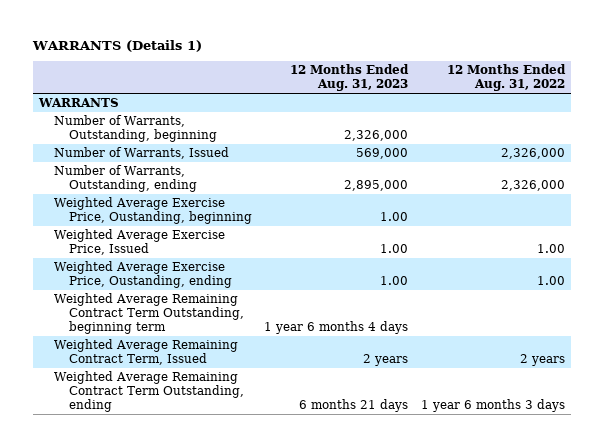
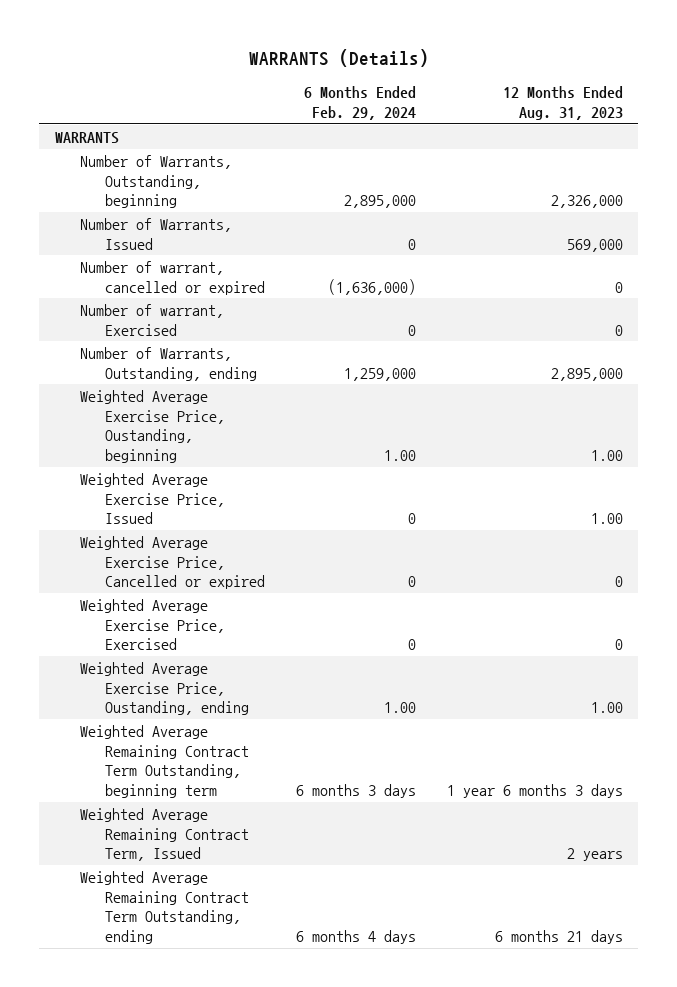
[31,40,202,53] WARRANTS (Details 1) -> [248,49,429,68] WARRANTS (Details)
[446,64,566,92] 12 Months Ended Aug. 31, 2022 -> none
none -> [303,86,416,121] 6 Months Ended Feb. 29, 2024
none -> [79,261,265,295] Number of warrant, cancelled or expired
none -> [79,304,224,336] Number of warrant, Exercised
none -> [79,536,265,590] Weighted Average Exercise Price, Cancelled or expired
none -> [79,599,225,651] Weighted Average Exercise Price, Exercised
[264,320,409,334] 1 year 6 months 4 days -> [446,784,623,799] 1 year 6 months 3 days

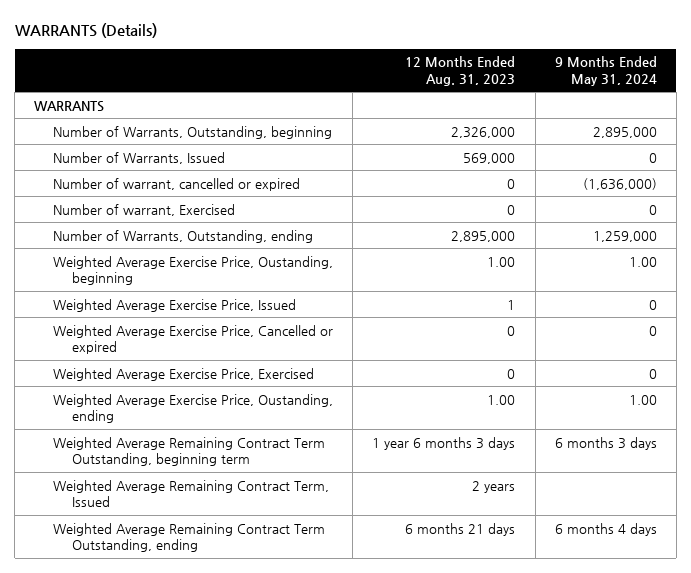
[303,86,416,121] 6 Months Ended Feb. 29, 2024 -> none
none -> [554,56,657,86] 9 Months Ended May 31, 2024
[590,513,623,525] 1.00 -> [507,299,516,310] 1

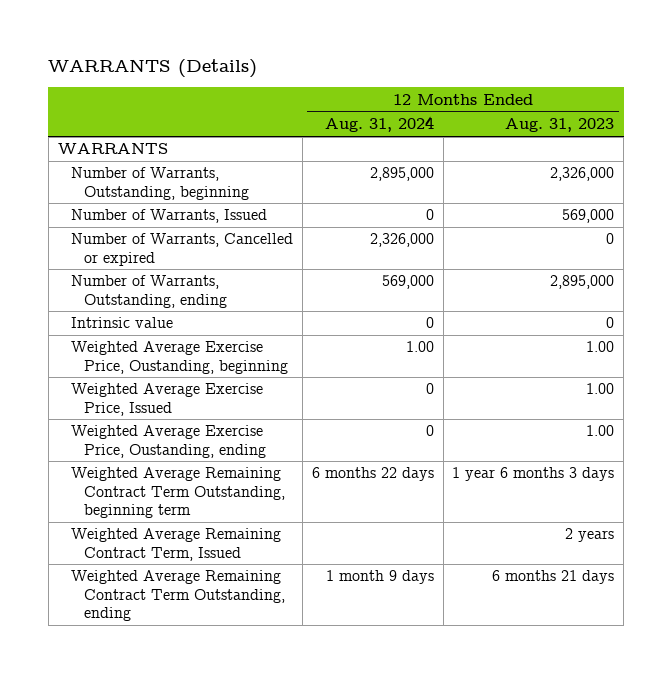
[554,56,657,86] 9 Months Ended May 31, 2024 -> none
none -> [324,116,434,133] Aug. 31, 2024
[53,203,236,216] Number of warrant, Exercised -> none
[53,177,301,191] Number of warrant, cancelled or expired -> [70,233,293,266] Number of Warrants, Cancelled or expired
none -> [70,317,173,329] Intrinsic value
[53,324,334,355] Weighted Average Exercise Price, Cancelled or expired -> none
[53,367,315,381] Weighted Average Exercise Price, Exercised -> none
[507,299,516,310] 1 -> [586,383,615,395] 1.00

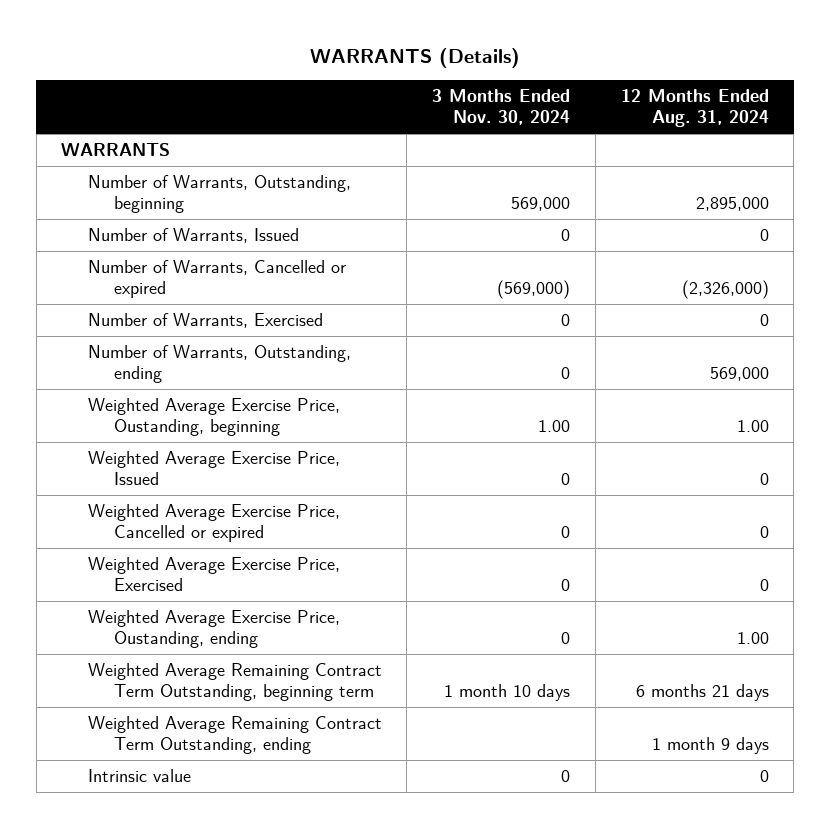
[505,118,615,133] Aug. 31, 2023 -> none
none -> [432,89,571,126] 3 Months Ended Nov. 30, 2024
[369,233,434,248] 2,326,000 -> [681,279,769,299] (2,326,000)
none -> [87,312,323,328] Number of Warrants, Exercised
[70,528,281,561] Weighted Average Remaining Contract Term, Issued -> none
none -> [87,503,340,542] Weighted Average Exercise Price, Cancelled or expired
none -> [87,556,340,591] Weighted Average Exercise Price, Exercised
[425,425,434,437] 0 -> [736,631,769,644] 1.00
[311,467,434,482] 6 months 22 days -> [635,683,769,701] 6 months 21 days
[70,317,173,329] Intrinsic value -> [87,768,191,782] Intrinsic value

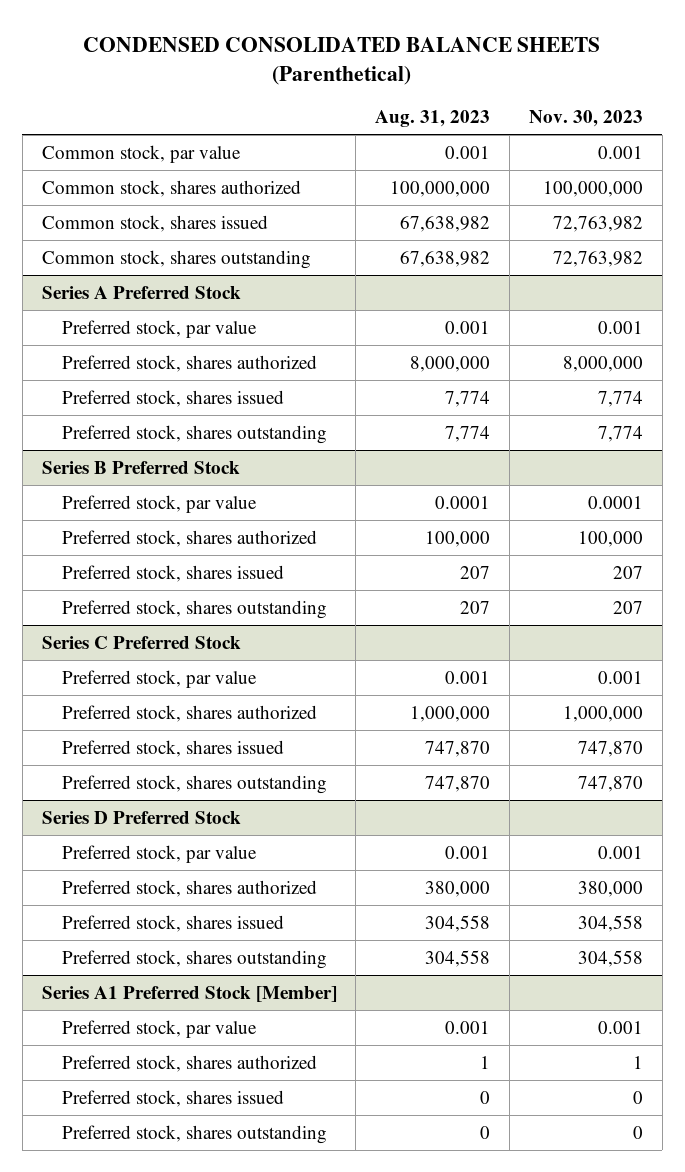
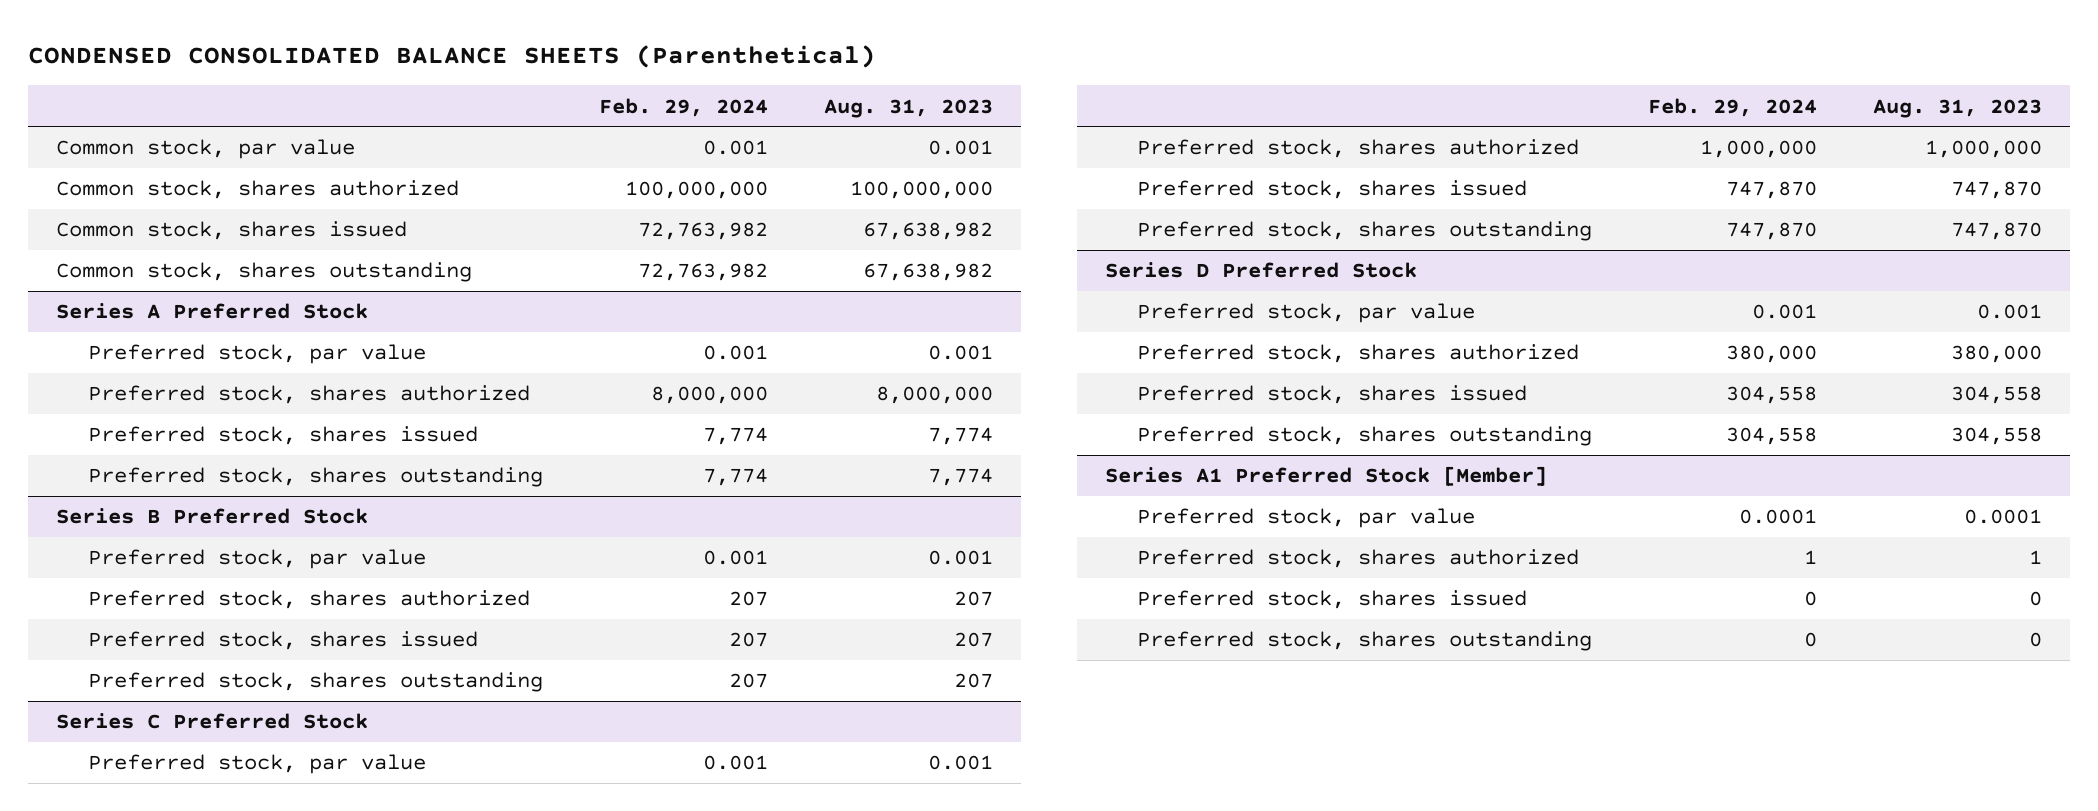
[529,110,644,128] Nov. 30, 2023 -> none
none -> [598,97,768,117] Feb. 29, 2024
[435,495,491,509] 0.0001 -> [927,550,993,566] 0.001
[425,530,491,547] 100,000 -> [953,591,993,607] 207
[445,1020,491,1034] 0.001 -> [1963,509,2042,525] 0.0001

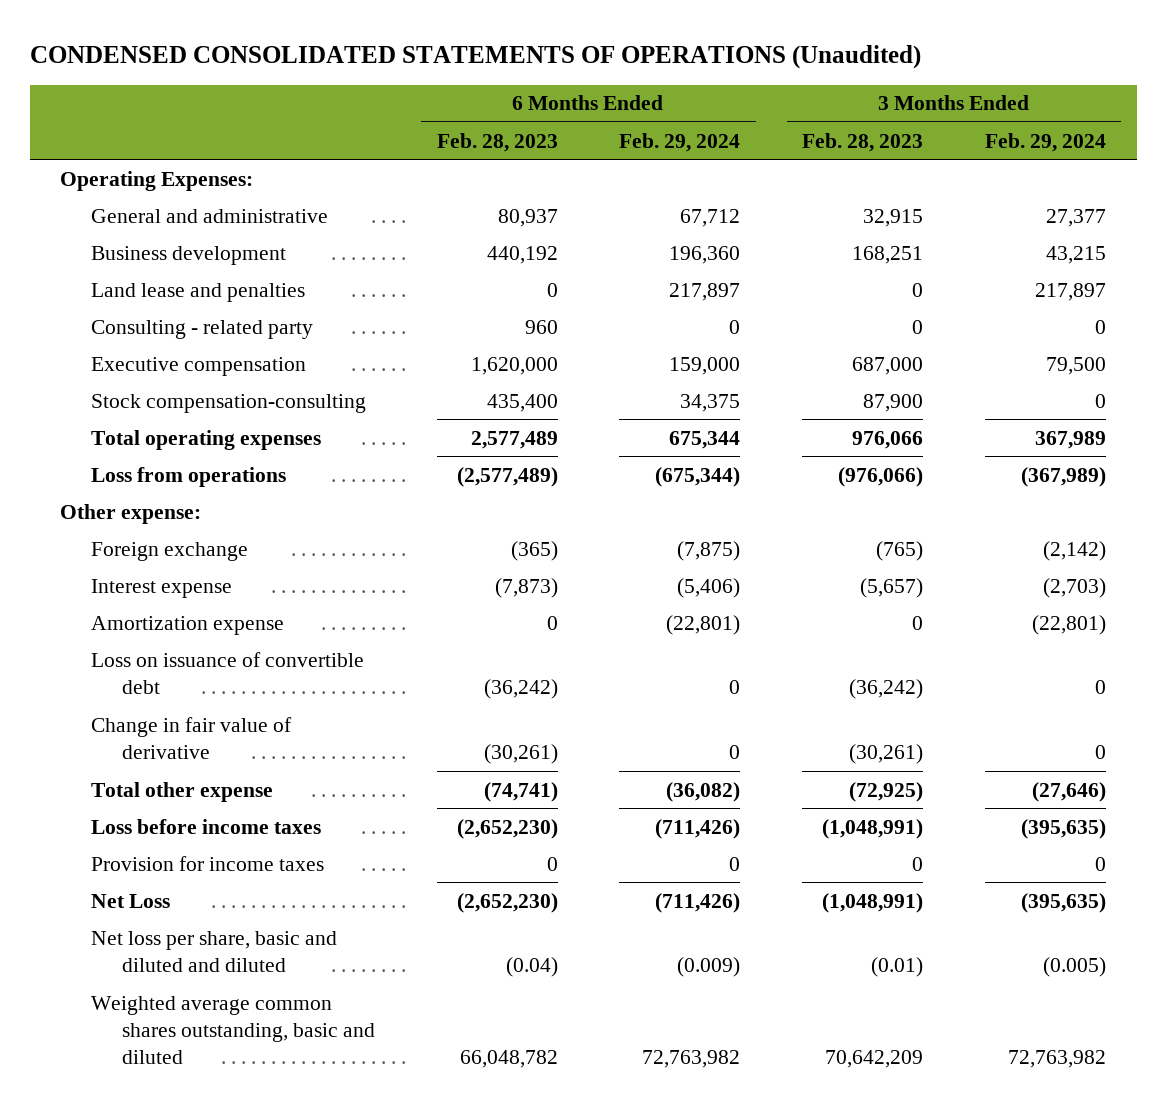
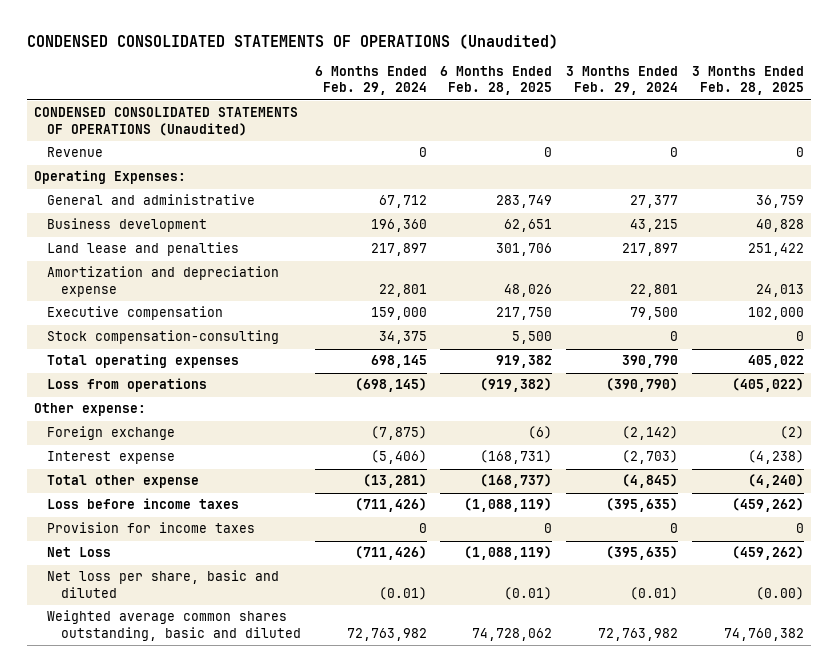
[436,132,558,152] Feb. 28, 2023 -> none
[802,132,924,152] Feb. 28, 2023 -> none
none -> [440,65,553,96] 6 Months Ended Feb. 28, 2025
none -> [692,65,805,96] 3 Months Ended Feb. 28, 2025
none -> [33,107,298,136] CONDENSED CONSOLIDATED STATEMENTS OF OPERATIONS (Unaudited)
none -> [47,147,104,158] Revenue
[91,319,314,339] Consulting - related party -> none
none -> [47,266,280,297] Amortization and depreciation expense
[669,430,741,449] 675,344 -> [370,355,427,369] 698,145
[1034,430,1106,449] 367,989 -> [622,355,679,369] 390,790
[655,466,741,487] (675,344) -> [354,378,427,393] (698,145)
[1020,466,1106,487] (367,989) -> [606,378,679,393] (390,790)
[91,615,285,635] Amortization expense -> none
[91,651,365,694] Loss on issuance of convertible debt -> none
[91,716,293,759] Change in fair value of derivative -> none
[666,781,741,802] (36,082) -> [362,474,427,489] (13,281)
[1031,781,1106,802] (27,646) -> [622,474,679,489] (4,845)
[91,930,338,972] Net loss per share, basic and diluted and diluted -> [47,570,280,598] Net loss per share, basic and diluted
[677,956,741,977] (0.009) -> [378,586,427,600] (0.01)
[1042,956,1106,977] (0.005) -> [630,586,679,600] (0.01)

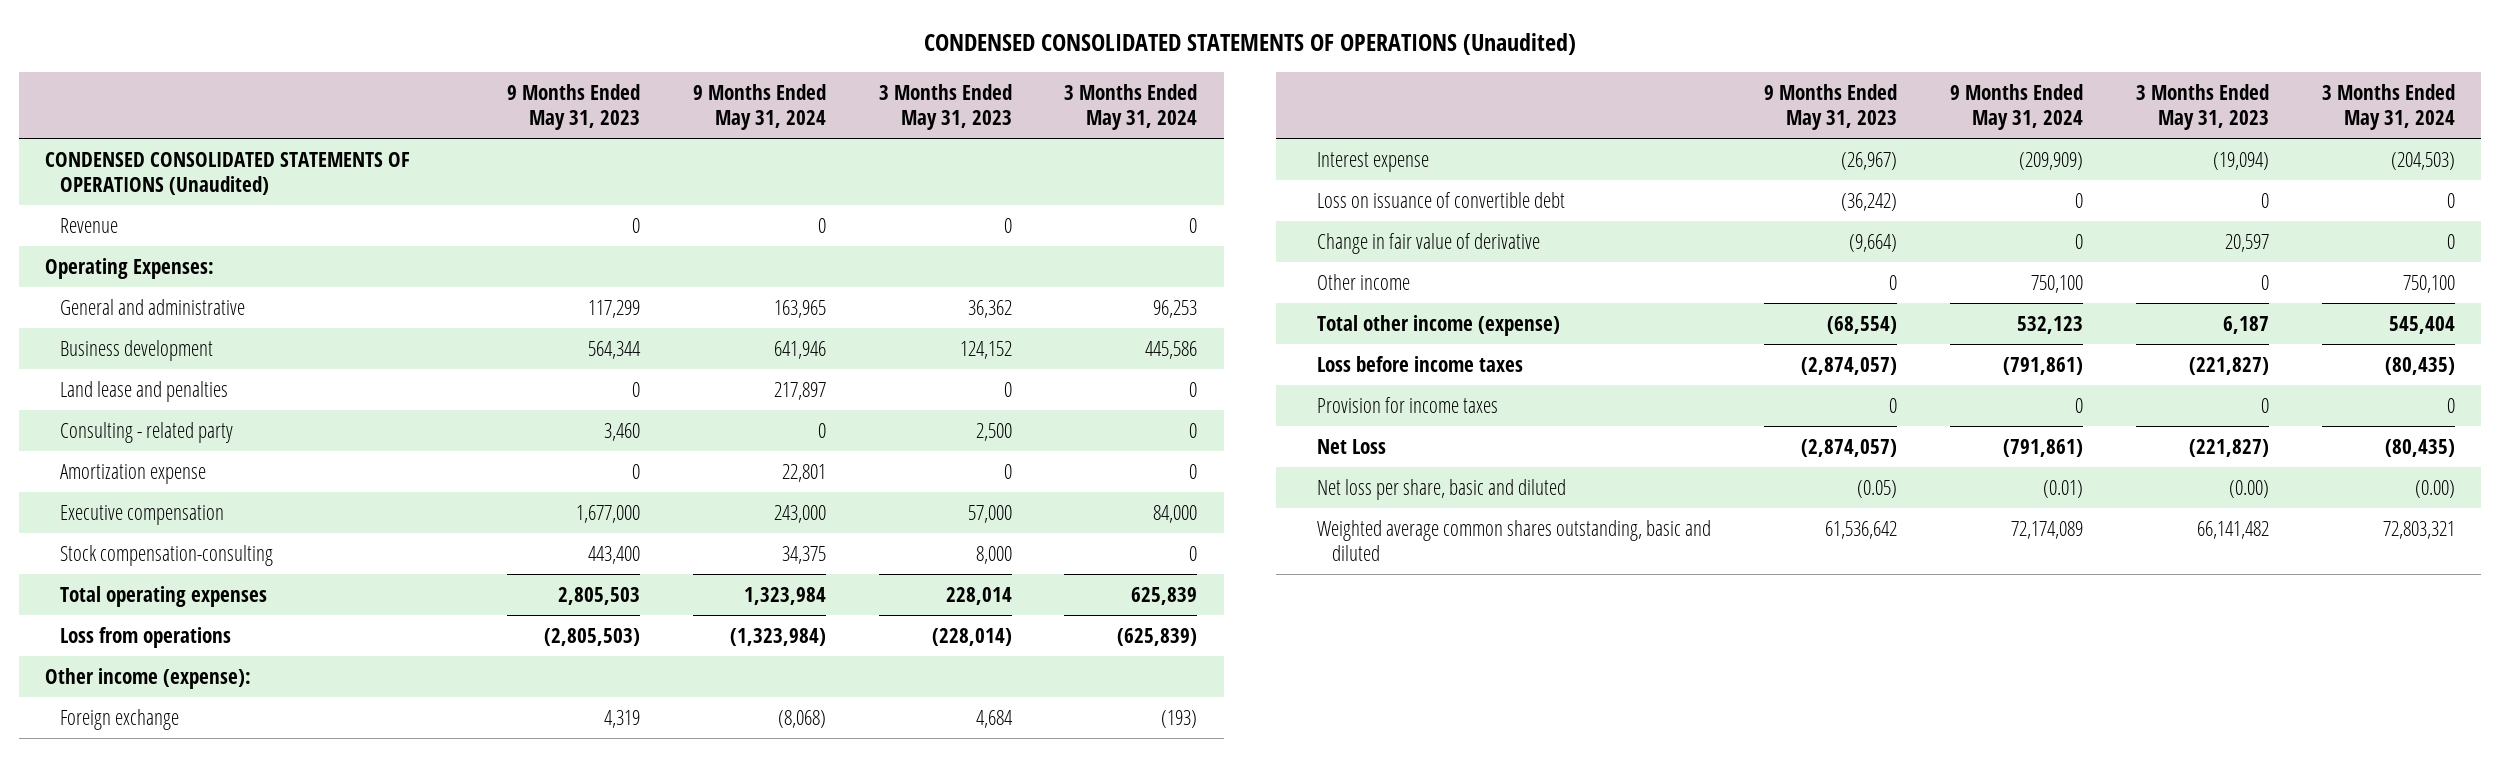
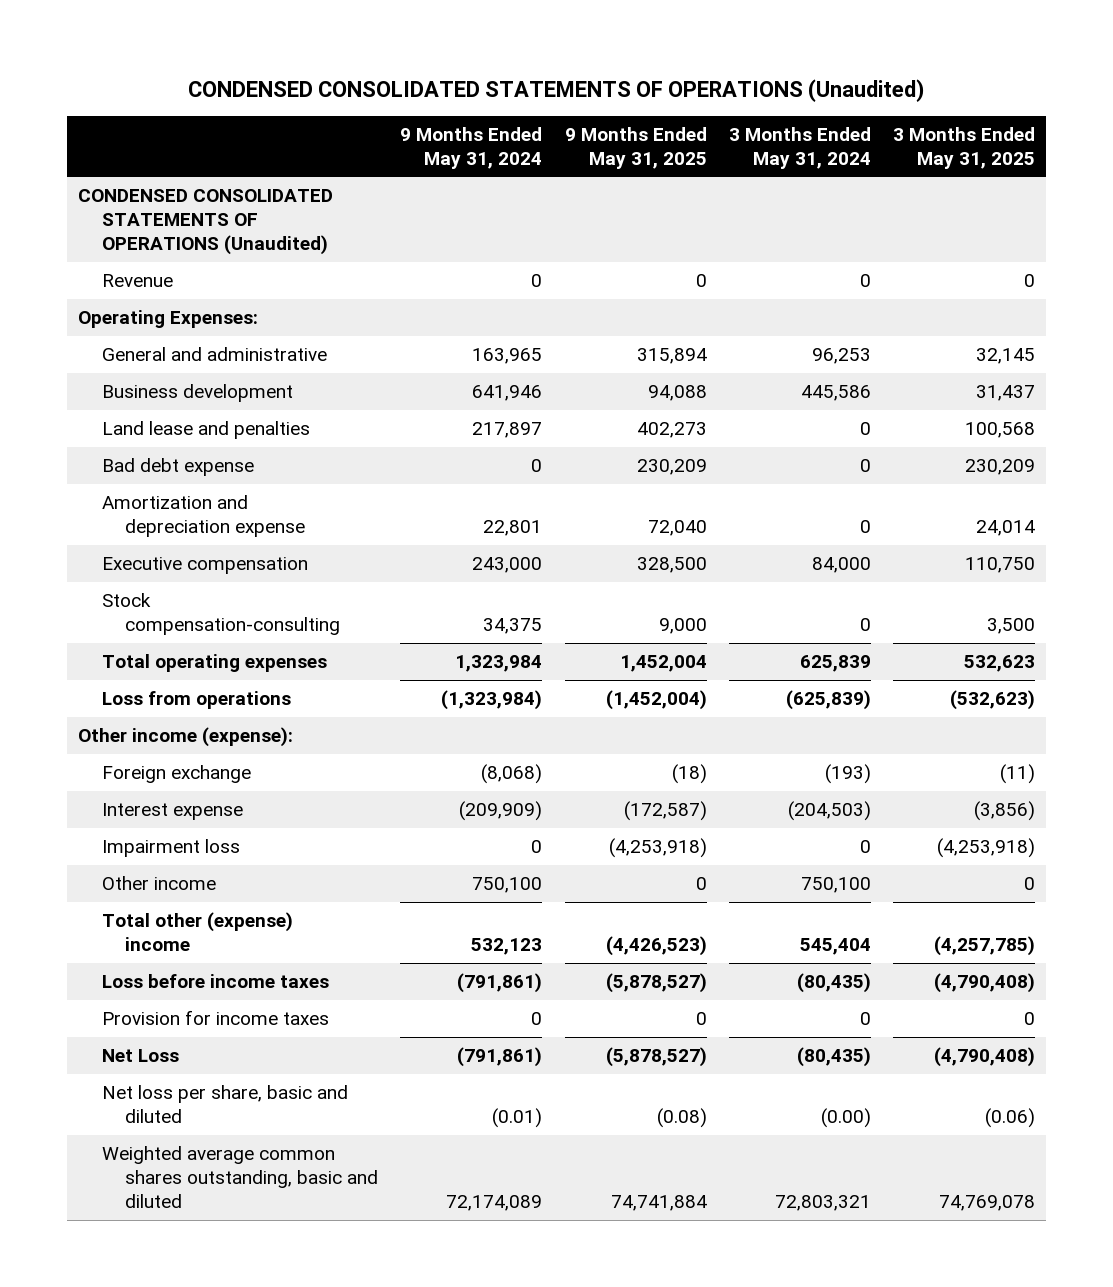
[506,83,640,131] 9 Months Ended May 31, 2023 -> none
[878,83,1012,131] 3 Months Ended May 31, 2023 -> none
none -> [564,126,707,169] 9 Months Ended May 31, 2025
none -> [892,126,1035,169] 3 Months Ended May 31, 2025
[60,421,234,443] Consulting - related party -> none
none -> [101,458,254,477] Bad debt expense
[60,463,207,484] Amortization expense -> [101,495,306,538] Amortization and depreciation expense
[1317,191,1566,208] Loss on issuance of convertible debt -> none
[1317,232,1541,254] Change in fair value of derivative -> none
none -> [101,839,240,858] Impairment loss
[1317,314,1561,336] Total other income (expense) -> [101,912,293,952] Total other (expense) income

